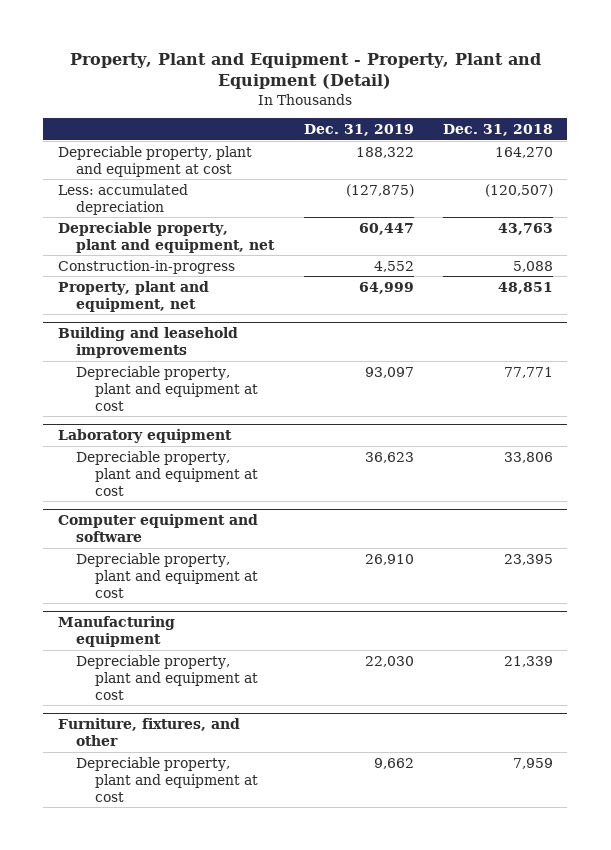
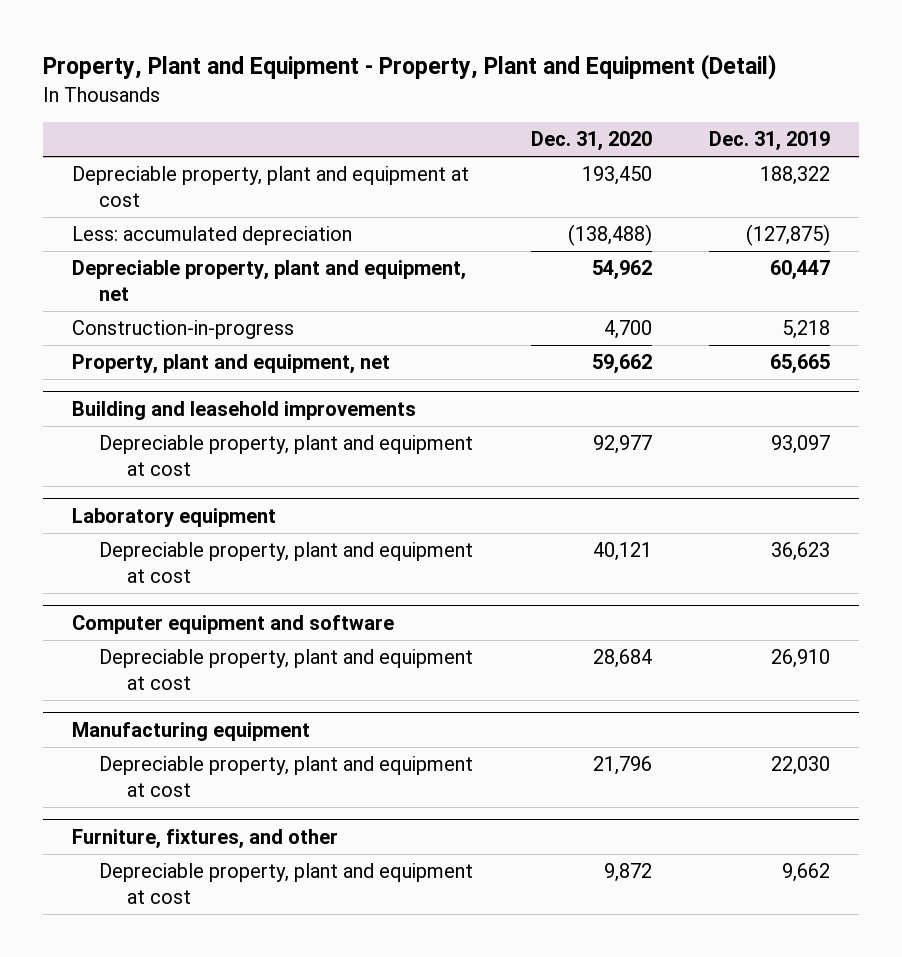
[442,124,553,137] Dec. 31, 2018 -> none
none -> [530,131,652,152] Dec. 31, 2020
[373,260,414,272] 4,552 -> [781,320,830,340] 5,218
[358,281,414,294] 64,999 -> [769,354,830,375] 65,665

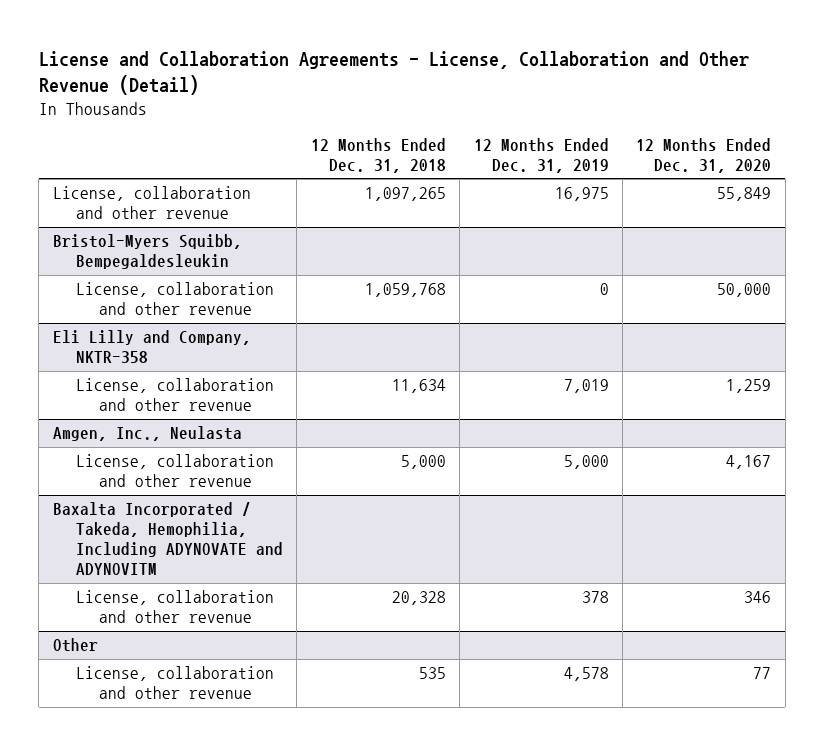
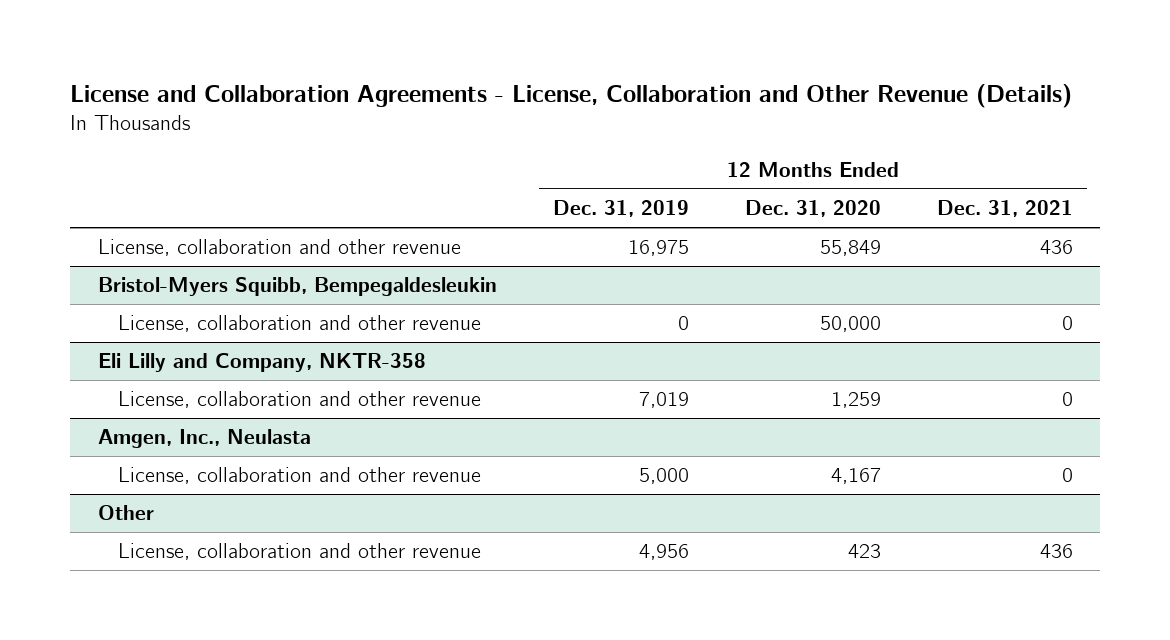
[38,50,749,95] License and Collaboration Agreements - License, Collaboration and Other Revenue (Detail) -> [69,84,1072,109] License and Collaboration Agreements - License, Collaboration and Other Revenue (Details)
[310,137,446,173] 12 Months Ended Dec. 31, 2018 -> none
none -> [936,200,1073,218] Dec. 31, 2021
[52,502,283,576] Baxalta Incorporated / Takeda, Hemophilia, Including ADYNOVATE and ADYNOVITM -> none
[75,590,274,624] License, collaboration and other revenue -> none
[563,667,609,682] 4,578 -> [638,544,689,561] 4,956
[753,667,772,680] 77 -> [847,544,881,559] 423

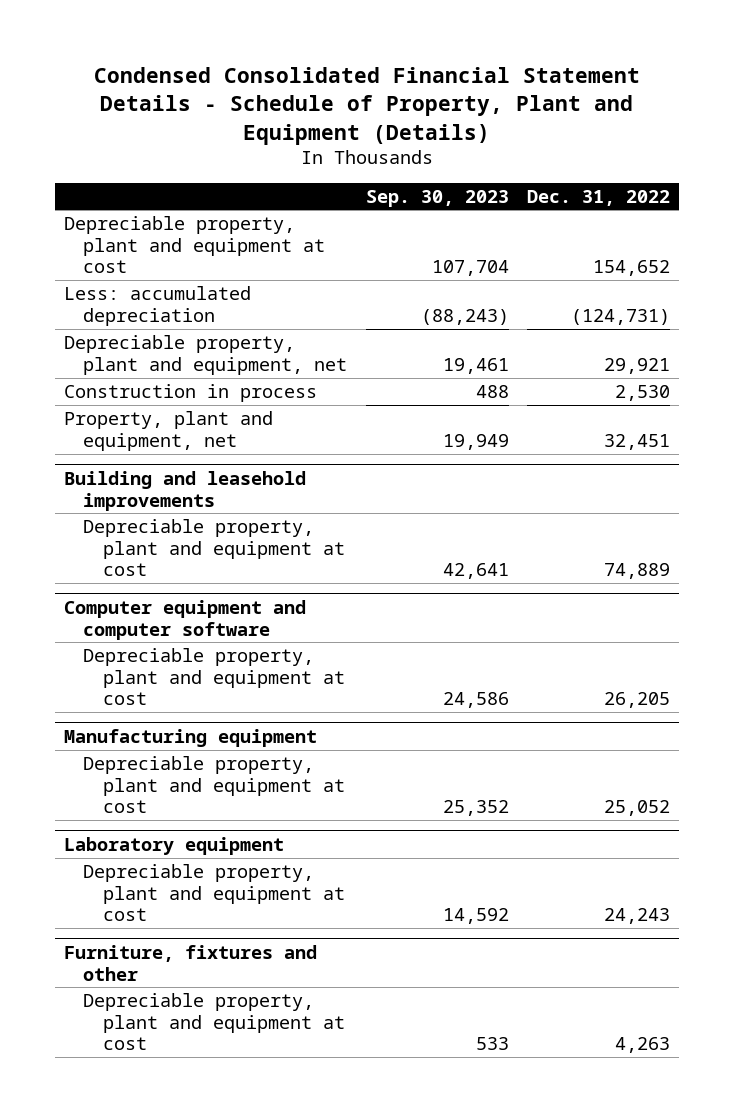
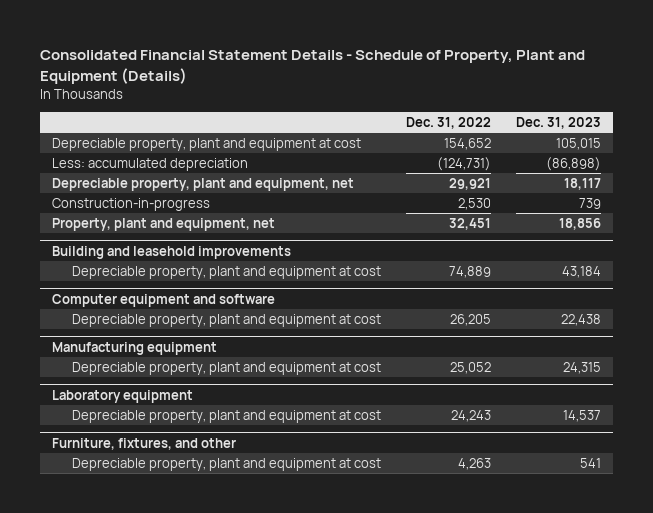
[93,66,640,145] Condensed Consolidated Financial Statement Details - Schedule of Property, Plant and Equipment (Details) -> [39,50,585,84] Consolidated Financial Statement Details - Schedule of Property, Plant and Equipment (Details)
[365,189,509,207] Sep. 30, 2023 -> none
none -> [515,116,601,129] Dec. 31, 2023
[63,383,317,402] Construction in process -> [52,198,211,212] Construction-in-progress
[63,599,306,640] Computer equipment and computer software -> [52,293,276,307] Computer equipment and software
[63,944,317,981] Furniture, fixtures and other -> [52,437,237,450] Furniture, fixtures, and other

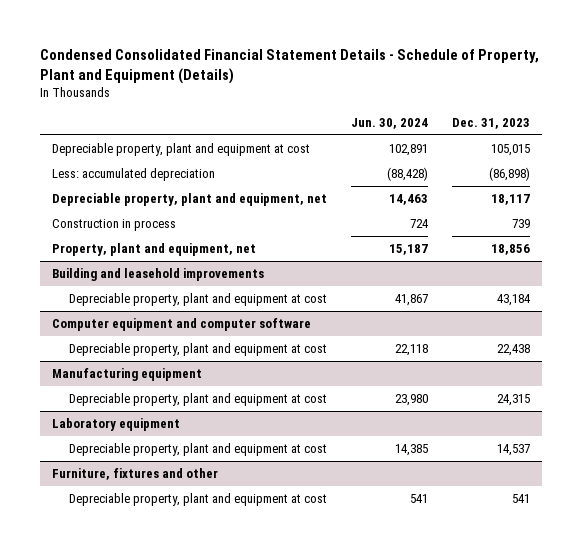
[39,50,585,84] Consolidated Financial Statement Details - Schedule of Property, Plant and Equipment (Details) -> [39,48,539,84] Condensed Consolidated Financial Statement Details - Schedule of Property, Plant and Equipment (Details)
[405,116,491,129] Dec. 31, 2022 -> none
none -> [350,117,428,129] Jun. 30, 2024
[52,198,211,212] Construction-in-progress -> [51,219,176,232] Construction in process
[52,293,276,307] Computer equipment and software -> [51,318,311,332] Computer equipment and computer software
[52,437,237,450] Furniture, fixtures, and other -> [51,468,218,481] Furniture, fixtures and other

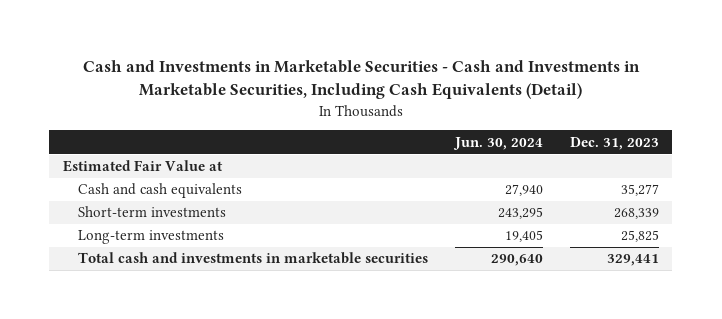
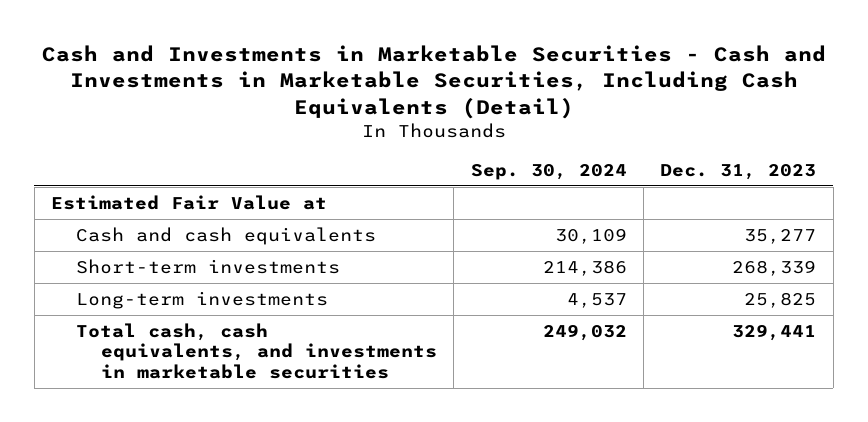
[453,136,544,150] Jun. 30, 2024 -> none
none -> [470,163,627,180] Sep. 30, 2024
[78,252,429,265] Total cash and investments in marketable securities -> [75,323,437,379] Total cash, cash equivalents, and investments in marketable securities

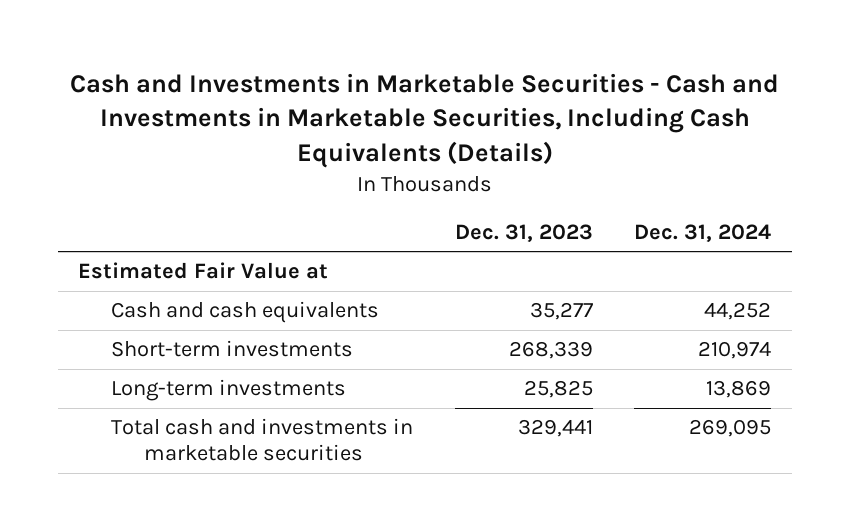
[41,44,826,119] Cash and Investments in Marketable Securities - Cash and Investments in Marketable Securities, Including Cash Equivalents (Detail) -> [69,73,779,168] Cash and Investments in Marketable Securities - Cash and Investments in Marketable Securities, Including Cash Equivalents (Details)
[470,163,627,180] Sep. 30, 2024 -> none
none -> [634,224,772,243] Dec. 31, 2024
[75,323,437,379] Total cash, cash equivalents, and investments in marketable securities -> [111,418,414,462] Total cash and investments in marketable securities

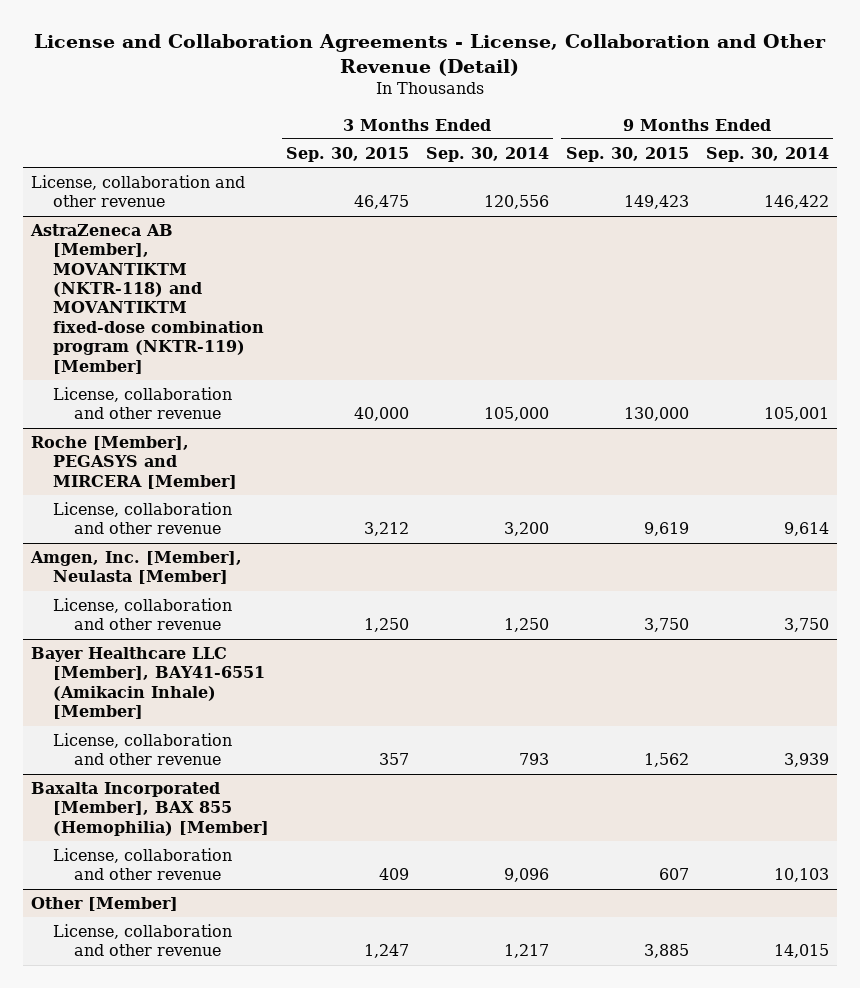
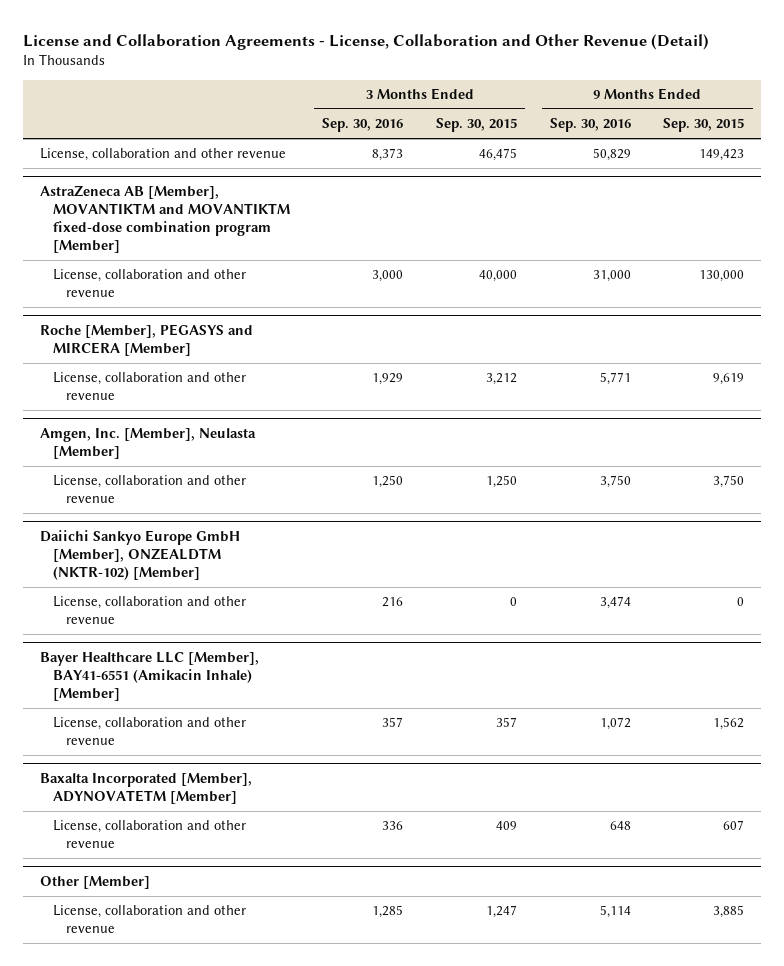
[425,147,549,163] Sep. 30, 2014 -> none
[705,147,829,163] Sep. 30, 2014 -> none
none -> [322,118,404,133] Sep. 30, 2016
none -> [549,118,631,133] Sep. 30, 2016
[30,224,264,374] AstraZeneca AB [Member], MOVANTIKTM (NKTR-118) and MOVANTIKTM fixed-dose combination program (NKTR-119) [Member] -> [39,185,290,253] AstraZeneca AB [Member], MOVANTIKTM and MOVANTIKTM fixed-dose combination program [Member]
none -> [39,530,240,581] Daiichi Sankyo Europe GmbH [Member], ONZEALDTM (NKTR-102) [Member]
none -> [52,596,246,625] License, collaboration and other revenue
[31,782,269,836] Baxalta Incorporated [Member], BAX 855 (Hemophilia) [Member] -> none
none -> [39,773,252,805] Baxalta Incorporated [Member], ADYNOVATETM [Member]

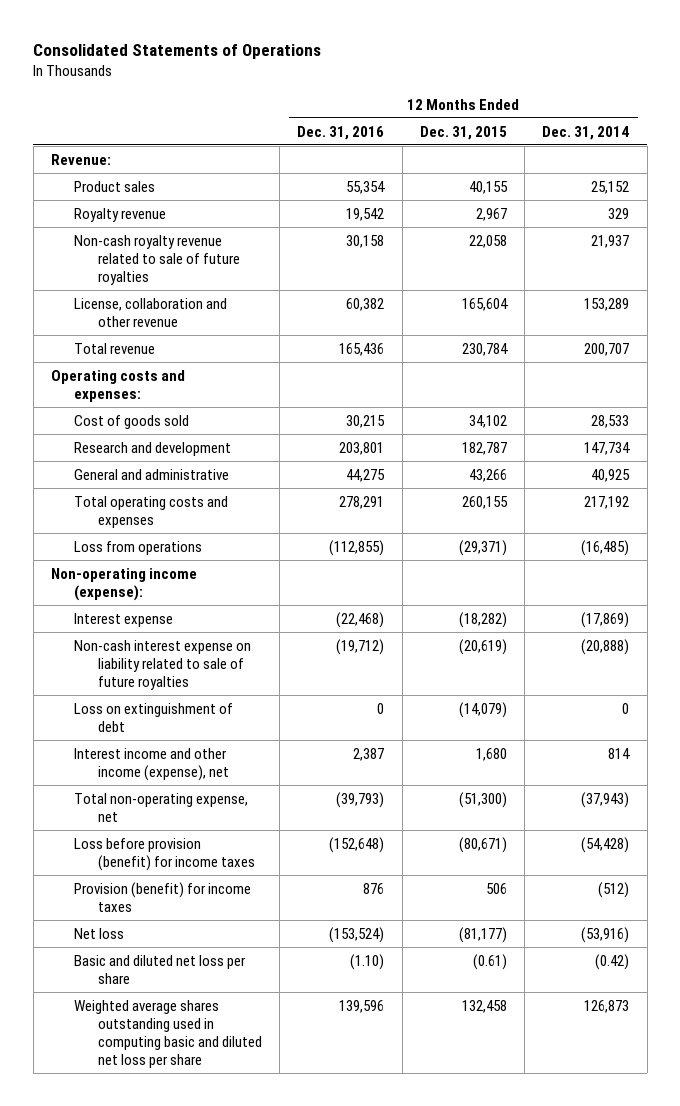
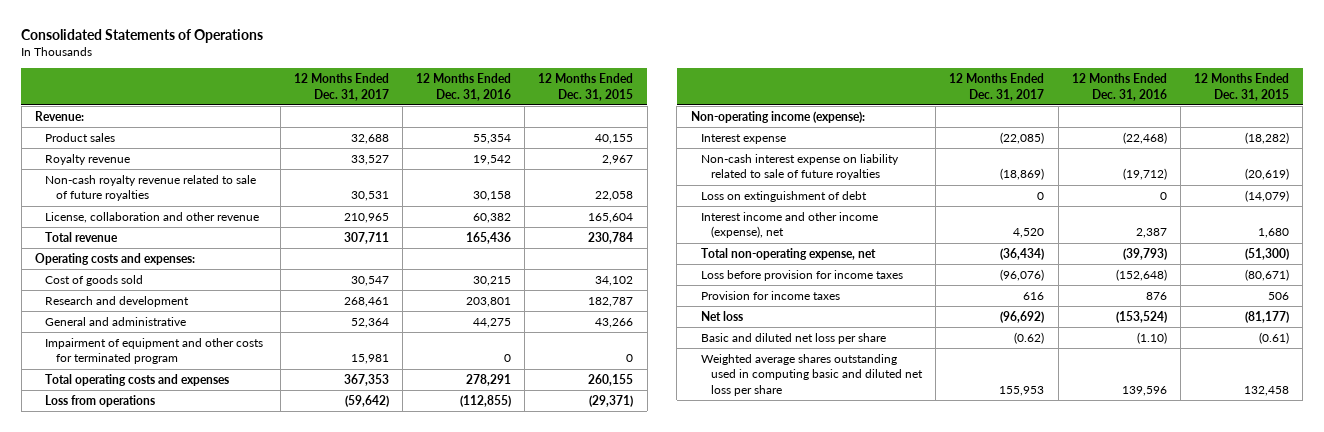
[542,125,630,140] Dec. 31, 2014 -> none
none -> [293,73,389,101] 12 Months Ended Dec. 31, 2017
none -> [45,337,264,365] Impairment of equipment and other costs for terminated program
[74,837,255,871] Loss before provision (benefit) for income taxes -> [700,269,903,281] Loss before provision for income taxes
[74,881,252,912] Provision (benefit) for income taxes -> [700,290,840,300] Provision for income taxes

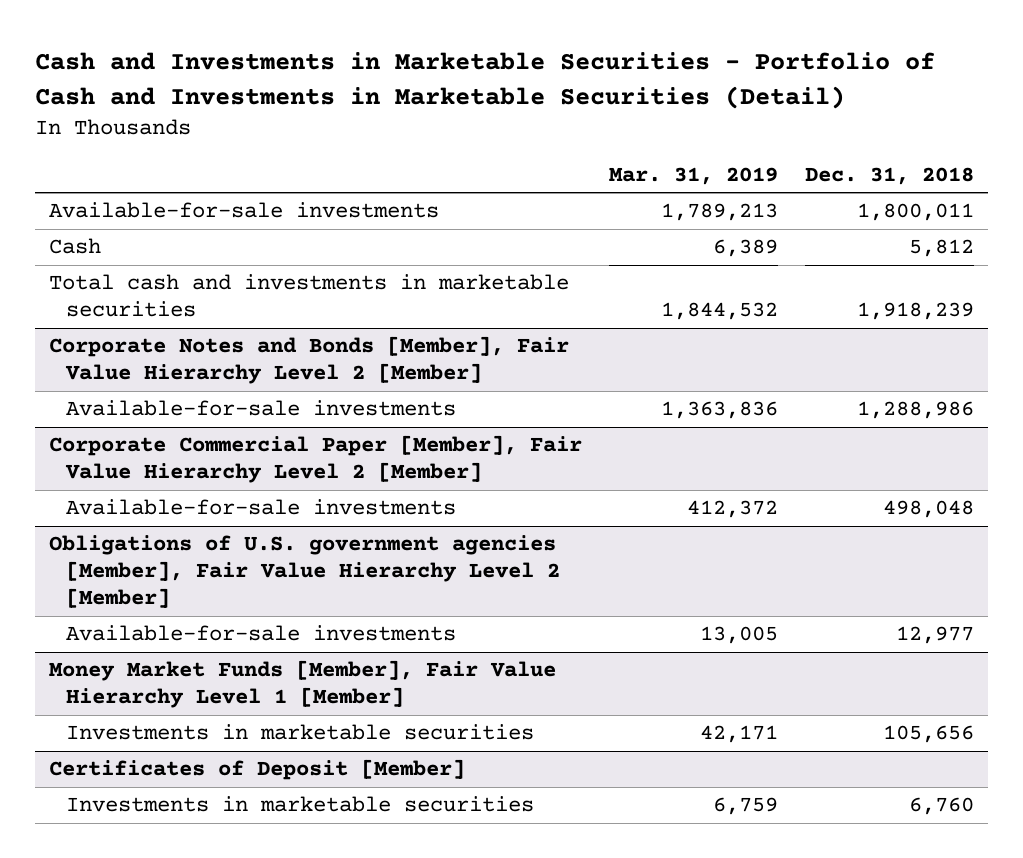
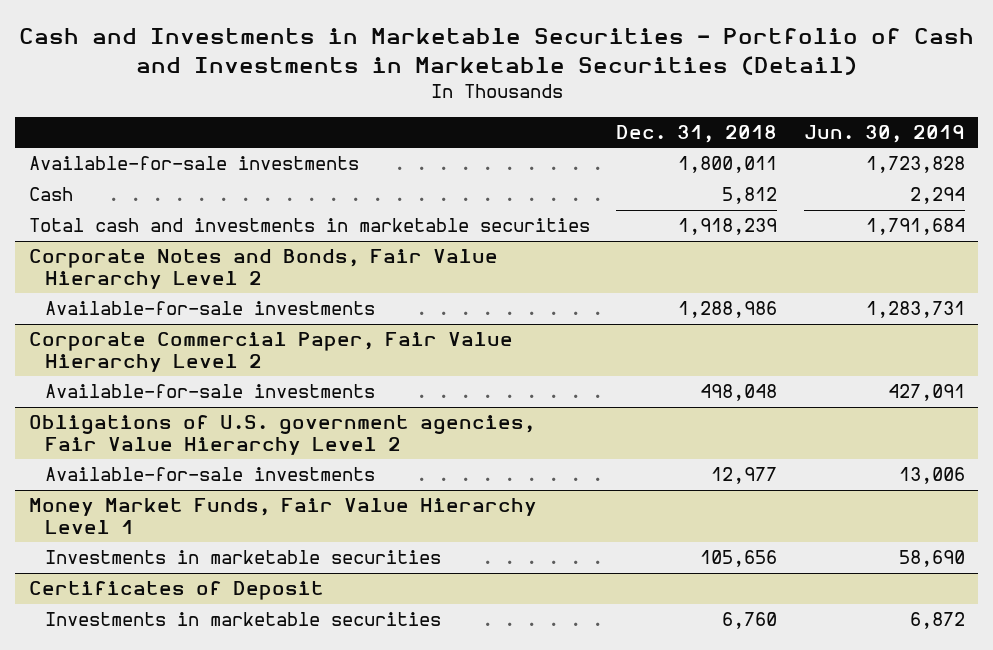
[608,166,778,185] Mar. 31, 2019 -> none
none -> [803,125,965,144] Jun. 30, 2019
[48,336,569,385] Corporate Notes and Bonds [Member], Fair Value Hierarchy Level 2 [Member] -> [28,249,498,290] Corporate Notes and Bonds, Fair Value Hierarchy Level 2
[48,435,582,484] Corporate Commercial Paper [Member], Fair Value Hierarchy Level 2 [Member] -> [28,332,513,373] Corporate Commercial Paper, Fair Value Hierarchy Level 2
[48,535,560,609] Obligations of U.S. government agencies [Member], Fair Value Hierarchy Level 2 [Member] -> [28,415,535,456] Obligations of U.S. government agencies, Fair Value Hierarchy Level 2
[48,660,556,709] Money Market Funds [Member], Fair Value Hierarchy Level 1 [Member] -> [28,498,537,535] Money Market Funds, Fair Value Hierarchy Level 1
[48,759,465,781] Certificates of Deposit [Member] -> [28,581,324,601] Certificates of Deposit

